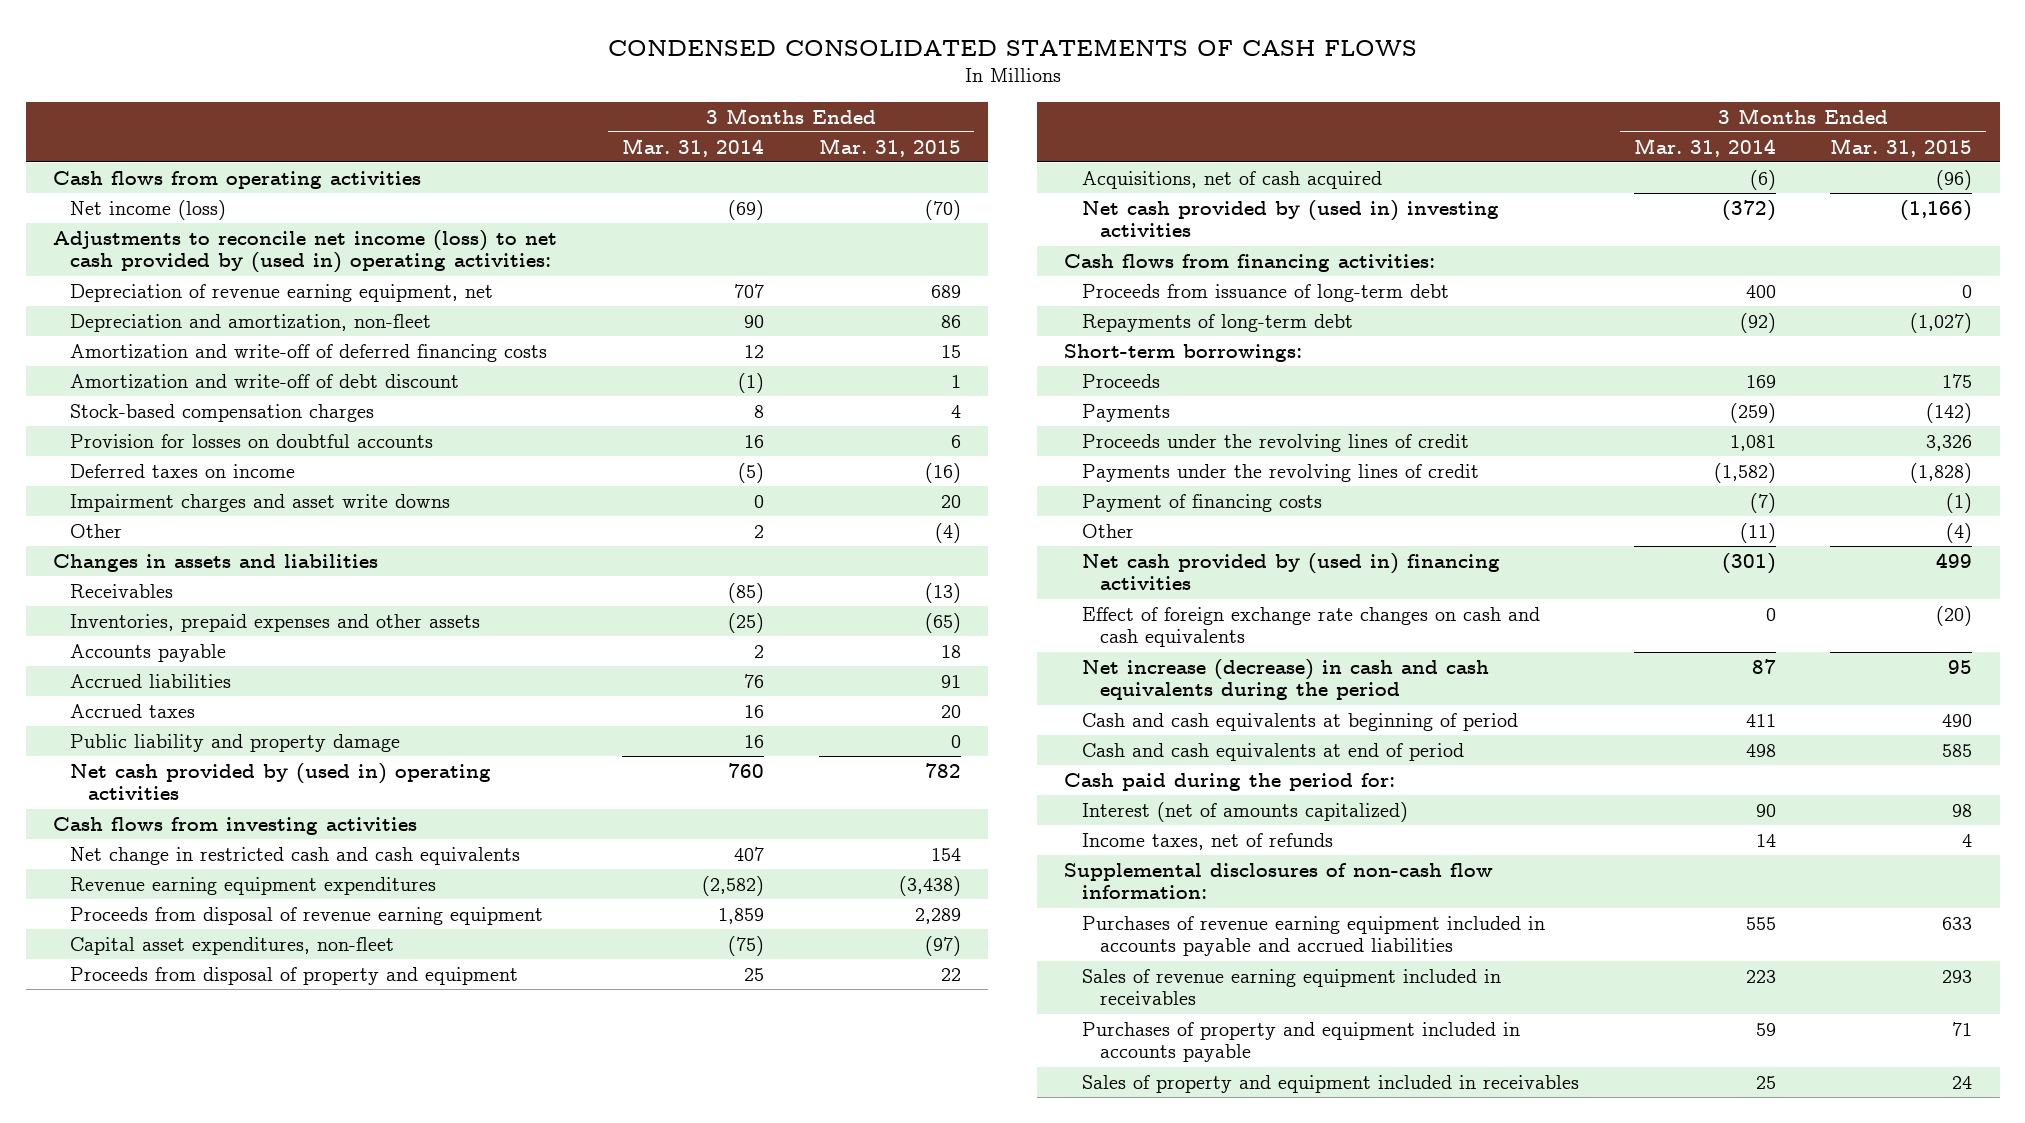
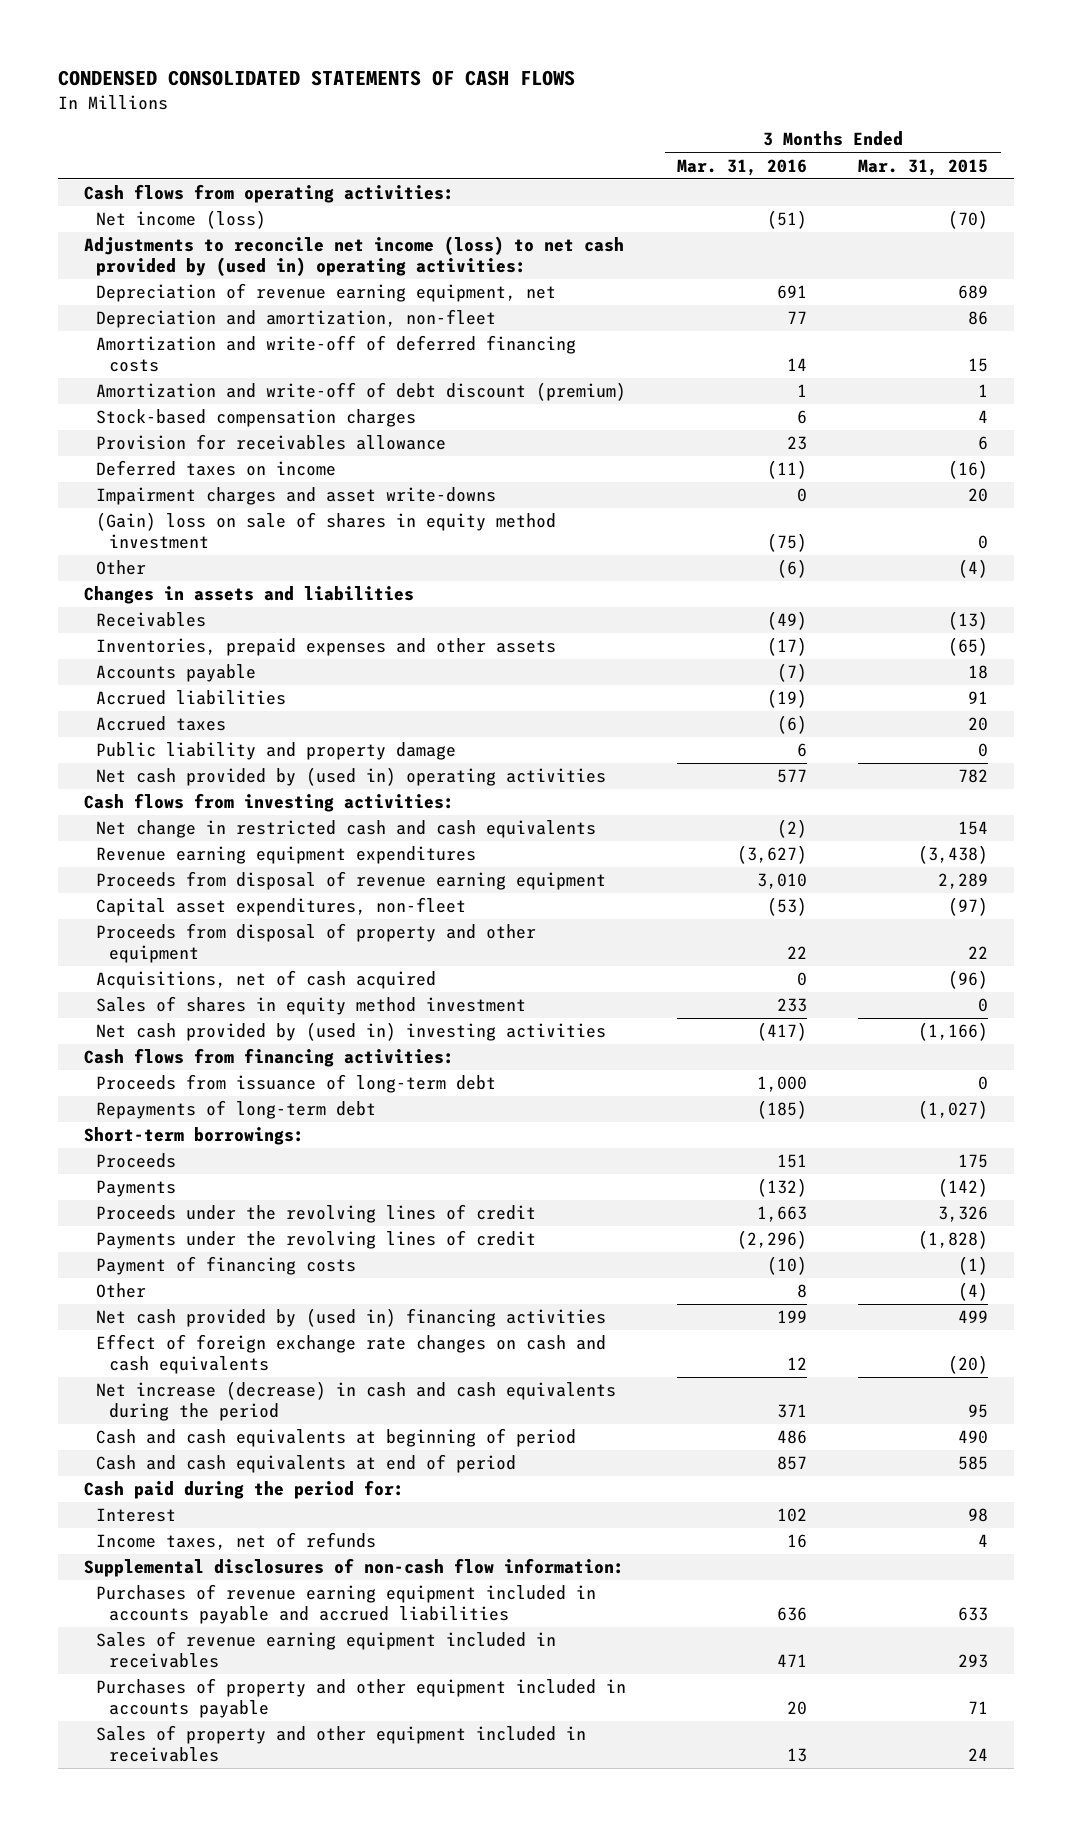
[622,137,765,157] Mar. 31, 2014 -> none
none -> [677,158,808,176] Mar. 31, 2016
[52,170,421,189] Cash flows from operating activities -> [83,184,454,204] Cash flows from operating activities:
[70,373,460,389] Amortization and write-off of debt discount -> [96,382,627,402] Amortization and write-off of debt discount (premium)
[70,433,434,448] Provision for losses on doubtful accounts -> [96,434,447,451] Provision for receivables allowance
[70,493,451,512] Impairment charges and asset write downs -> [96,487,497,506] Impairment charges and asset write-downs
none -> [96,512,557,549] (Gain) loss on sale of shares in equity method investment
[52,816,417,835] Cash flows from investing activities -> [83,793,454,813] Cash flows from investing activities:
[70,966,519,985] Proceeds from disposal of property and equipment -> [96,923,537,963] Proceeds from disposal of property and other equipment
none -> [96,996,527,1016] Sales of shares in equity method investment
[1081,801,1408,822] Interest (net of amounts capitalized) -> [96,1508,177,1523] Interest
[1081,1021,1520,1063] Purchases of property and equipment included in accounts payable -> [96,1678,627,1718] Purchases of property and other equipment included in accounts payable
[1081,1074,1579,1093] Sales of property and equipment included in receivables -> [96,1725,587,1762] Sales of property and other equipment included in receivables

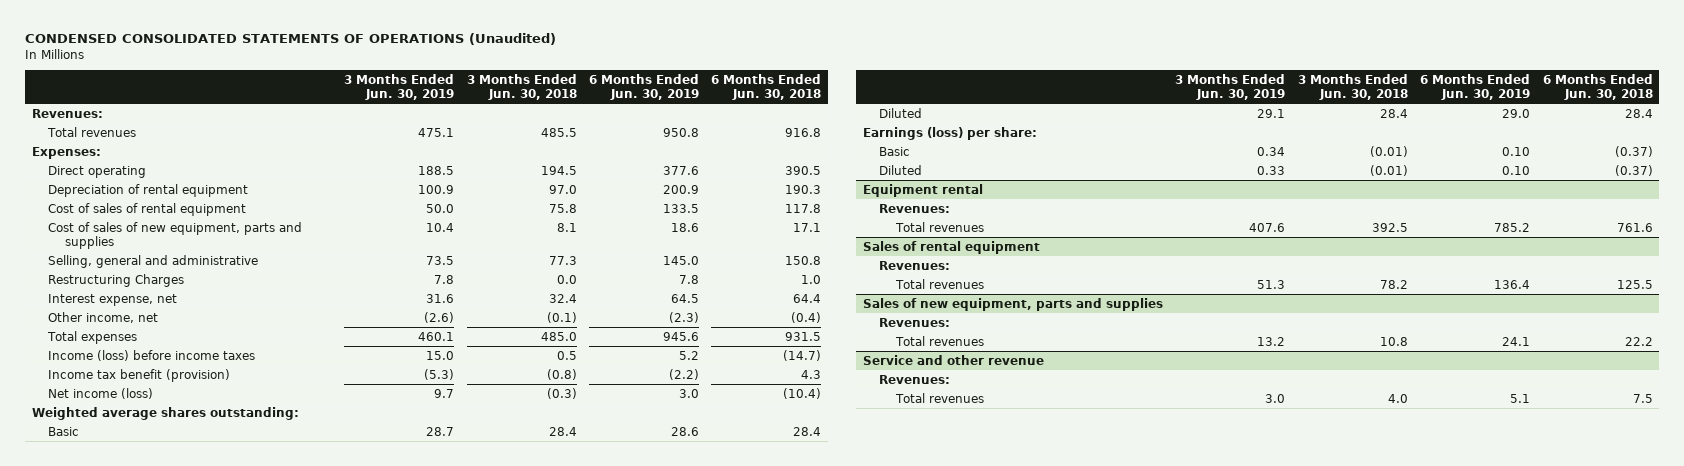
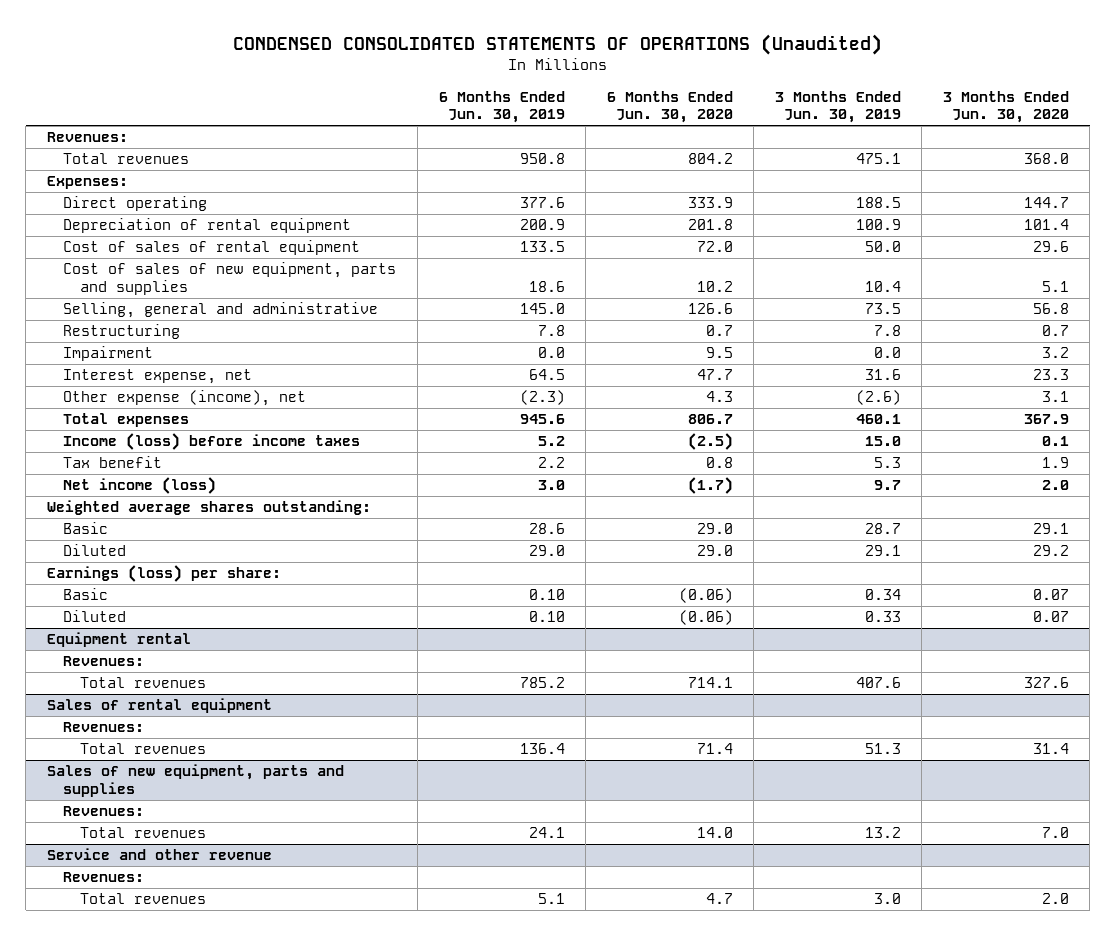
[466,74,577,101] 3 Months Ended Jun. 30, 2018 -> none
[711,74,822,101] 6 Months Ended Jun. 30, 2018 -> none
none -> [606,90,733,124] 6 Months Ended Jun. 30, 2020
none -> [942,90,1069,124] 3 Months Ended Jun. 30, 2020
[48,273,185,287] Restructuring Charges -> [63,324,181,340] Restructuring
none -> [63,346,154,362] Impairment
[48,311,159,323] Other income, net -> [63,390,307,407] Other expense (income), net
[48,368,231,382] Income tax benefit (provision) -> [63,456,163,469] Tax benefit
[424,368,455,380] (5.3) -> [873,457,901,469] 5.3
[669,368,700,380] (2.2) -> [537,457,565,469] 2.2

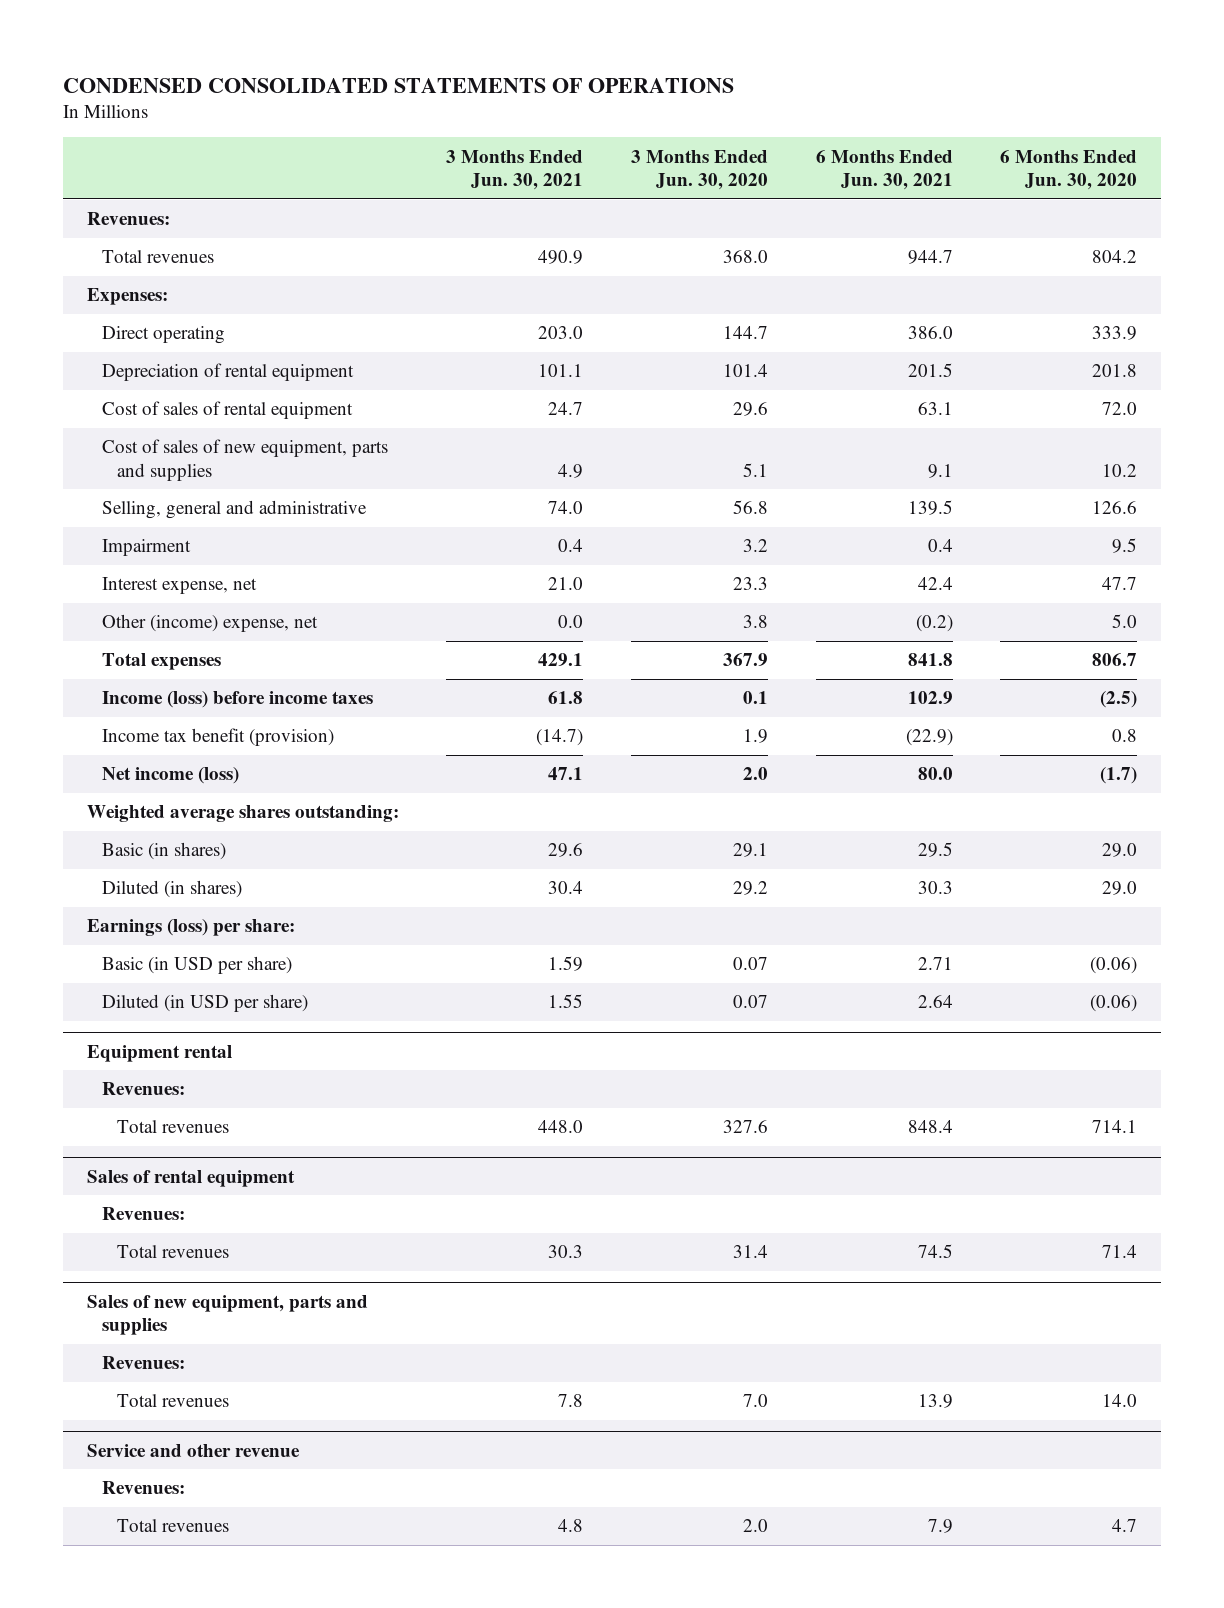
[232,33,882,55] CONDENSED CONSOLIDATED STATEMENTS OF OPERATIONS (Unaudited) -> [62,77,734,93] CONDENSED CONSOLIDATED STATEMENTS OF OPERATIONS
[438,90,565,124] 6 Months Ended Jun. 30, 2019 -> none
[774,90,901,124] 3 Months Ended Jun. 30, 2019 -> none
none -> [446,149,584,190] 3 Months Ended Jun. 30, 2021
none -> [815,149,953,190] 6 Months Ended Jun. 30, 2021
[63,324,181,340] Restructuring -> none
[63,390,307,407] Other expense (income), net -> [102,614,319,633] Other (income) expense, net
[705,391,733,403] 4.3 -> [1112,614,1138,629] 5.0
[1041,391,1069,403] 3.1 -> [742,615,768,629] 3.8
[63,456,163,469] Tax benefit -> [102,728,335,747] Income tax benefit (provision)
[63,522,109,535] Basic -> [102,842,227,861] Basic (in shares)
[63,544,127,557] Diluted -> [102,880,243,899] Diluted (in shares)
[63,588,109,601] Basic -> [102,956,293,975] Basic (in USD per share)
[63,610,127,623] Diluted -> [102,994,309,1013] Diluted (in USD per share)

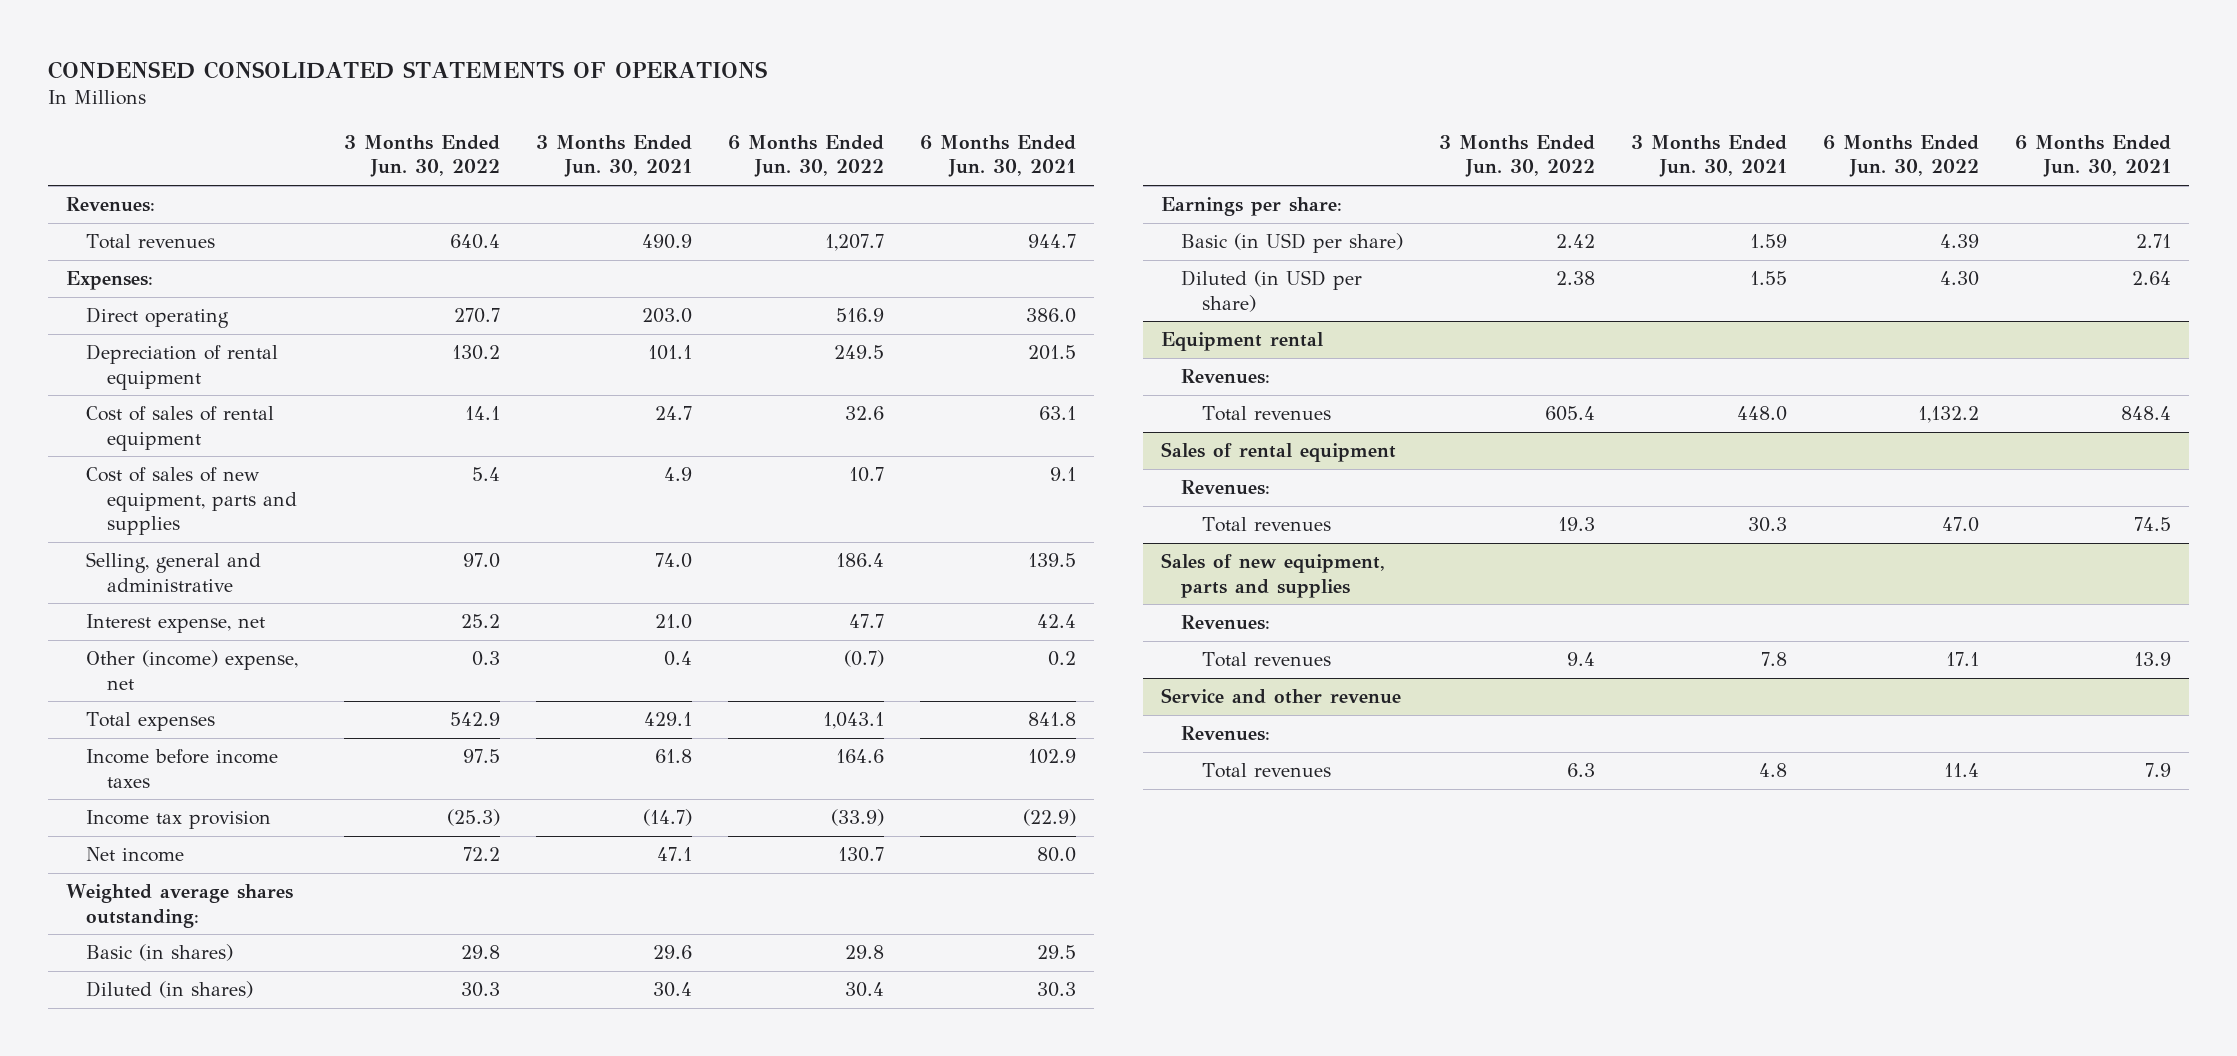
[630,149,768,190] 3 Months Ended Jun. 30, 2020 -> none
[1000,149,1138,190] 6 Months Ended Jun. 30, 2020 -> none
none -> [344,134,501,178] 3 Months Ended Jun. 30, 2022
none -> [728,134,885,178] 6 Months Ended Jun. 30, 2022
[102,539,192,557] Impairment -> none
[558,615,584,629] 0.0 -> [664,651,693,667] 0.4
[915,615,953,633] (0.2) -> [1048,651,1077,667] 0.2
[102,691,374,709] Income (loss) before income taxes -> [86,749,279,788] Income before income taxes
[102,728,335,747] Income tax benefit (provision) -> [86,810,272,830] Income tax provision
[102,767,240,785] Net income (loss) -> [86,847,185,863] Net income
[86,919,295,937] Earnings (loss) per share: -> [1160,197,1342,217] Earnings per share:

